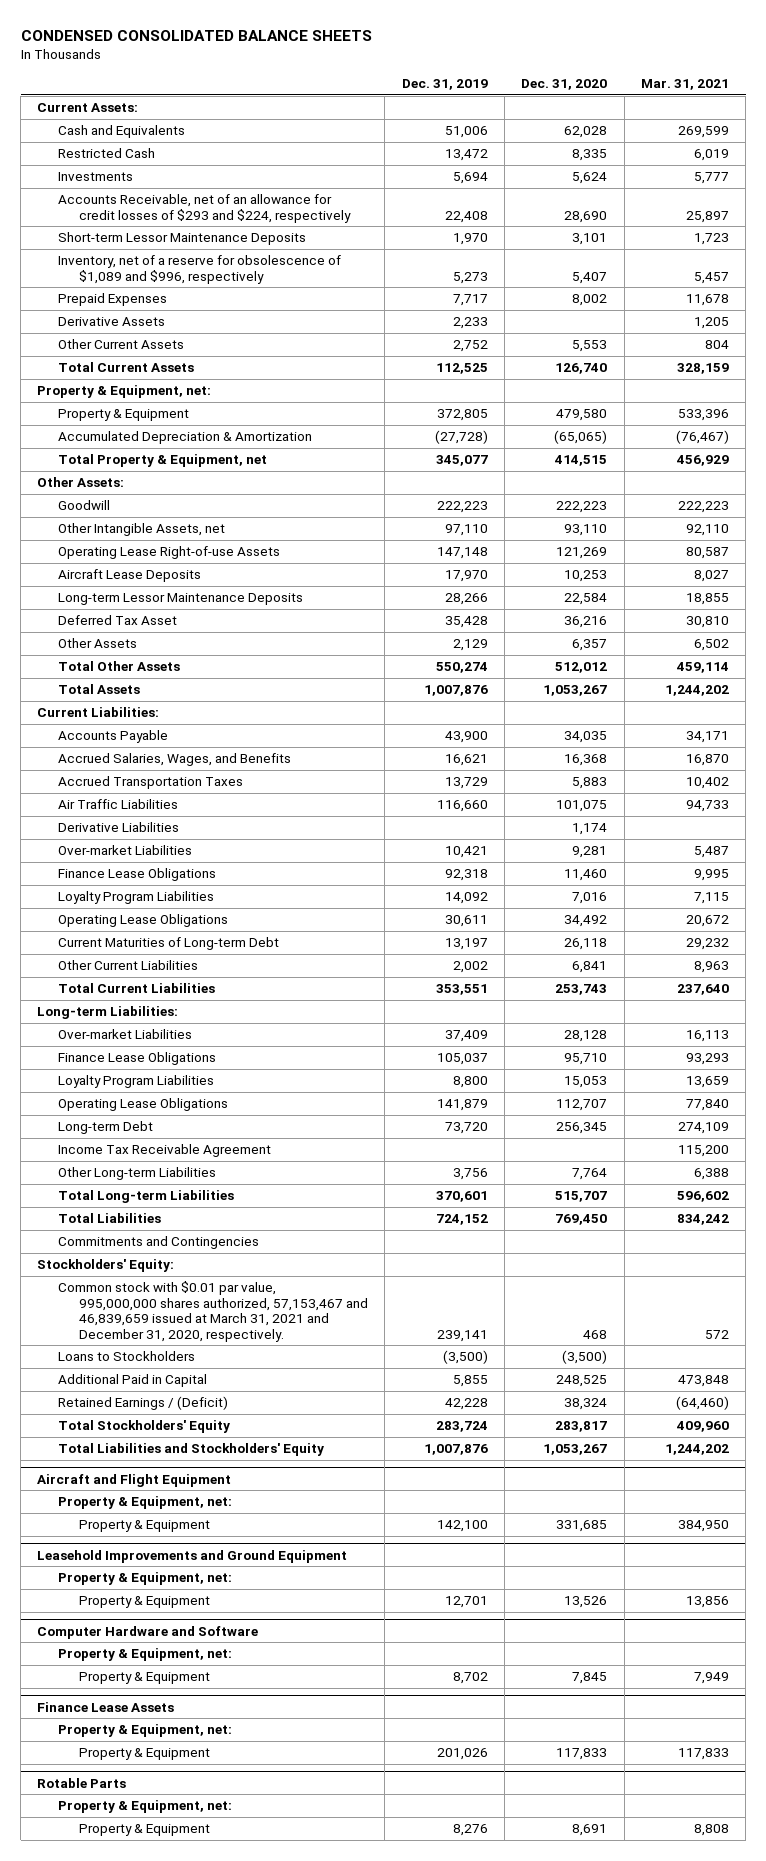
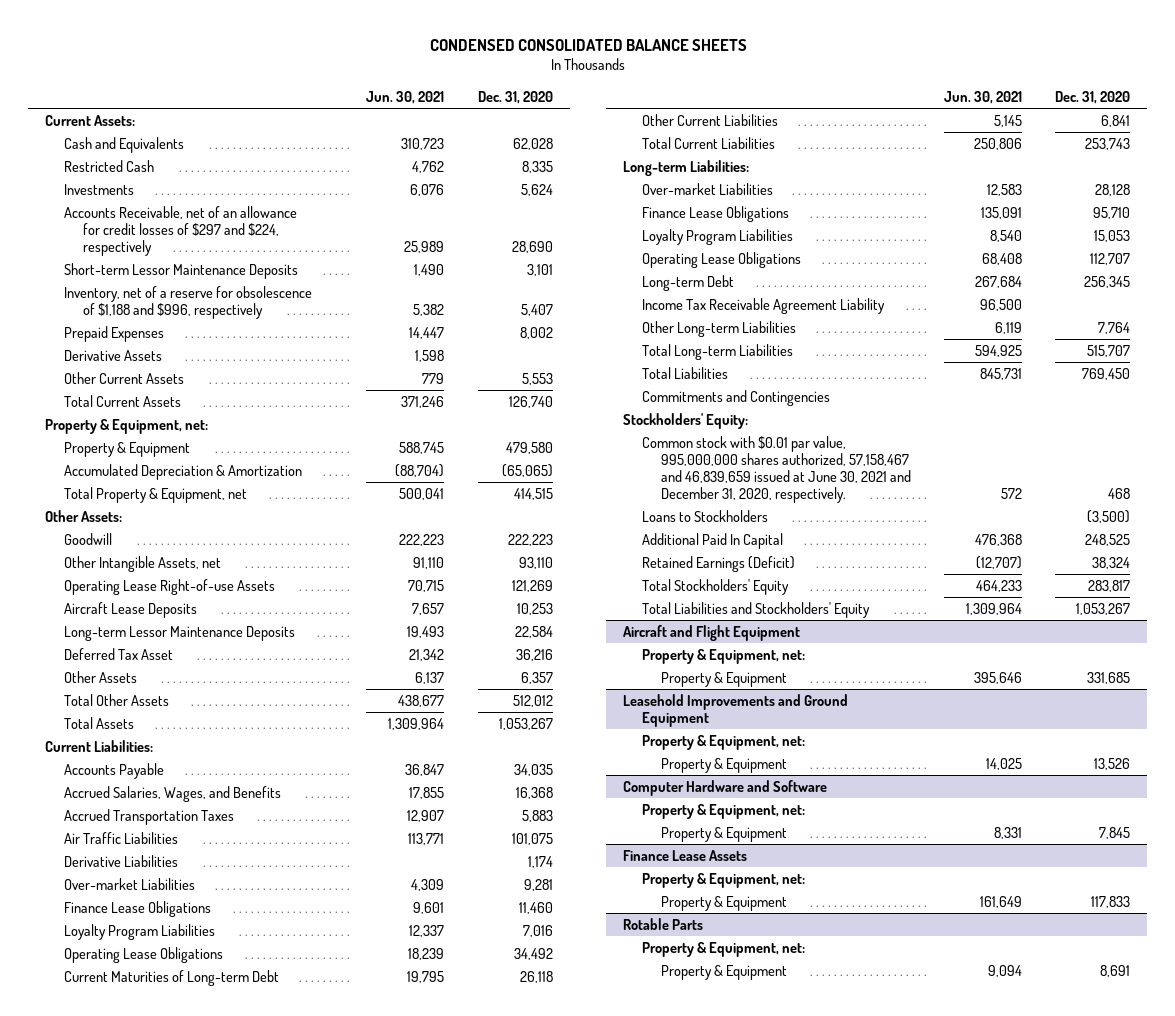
[401,79,488,91] Dec. 31, 2019 -> none
[641,79,730,91] Mar. 31, 2021 -> none
none -> [366,90,445,104] Jun. 30, 2021
[58,193,352,223] Accounts Receivable, net of an allowance for credit losses of $293 and $224, respectively -> [64,205,298,256] Accounts Receivable, net of an allowance for credit losses of $297 and $224, respectively
[58,254,342,284] Inventory, net of a reserve for obsolescence of $1,089 and $996, respectively -> [64,285,313,319] Inventory, net of a reserve for obsolescence of $1,188 and $996, respectively
[58,1143,272,1157] Income Tax Receivable Agreement -> [641,297,885,314] Income Tax Receivable Agreement Liability
[58,1280,369,1342] Common stock with $0.01 par value, 995,000,000 shares authorized, 57,153,467 and 46,839,659 issued at March 31, 2021 and December 31, 2020, respectively. -> [641,435,911,503] Common stock with $0.01 par value, 995,000,000 shares authorized, 57,158,467 and 46,839,659 issued at June 30, 2021 and December 31, 2020, respectively.
[58,1373,208,1387] Additional Paid in Capital -> [641,532,783,549] Additional Paid In Capital
[58,1395,229,1410] Retained Earnings / (Deficit) -> [641,555,795,572] Retained Earnings (Deficit)

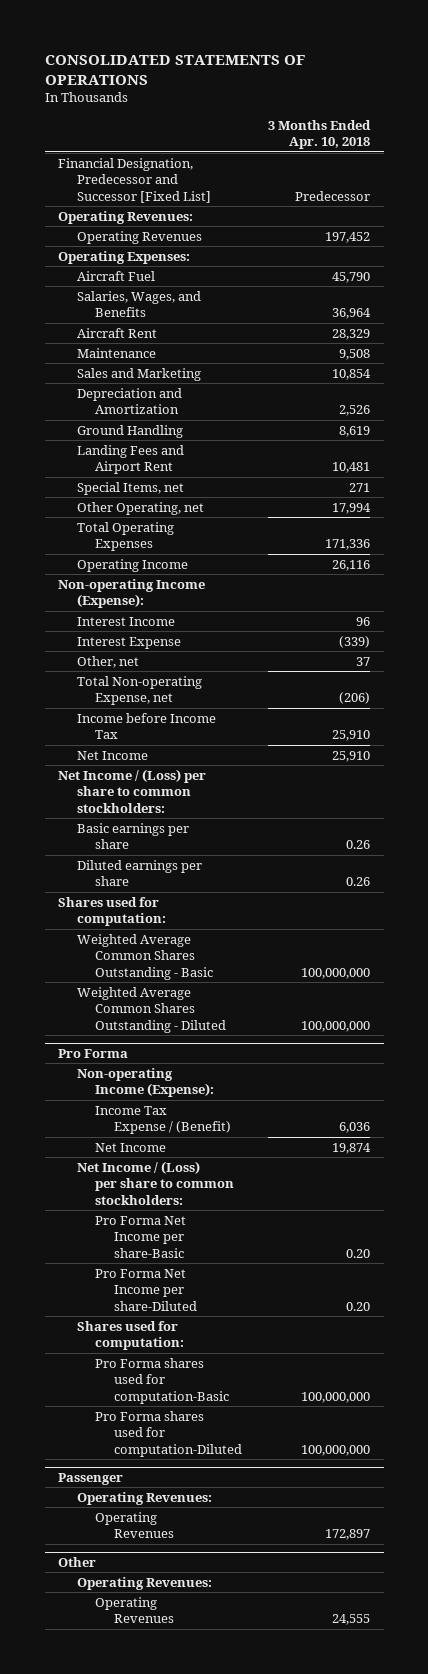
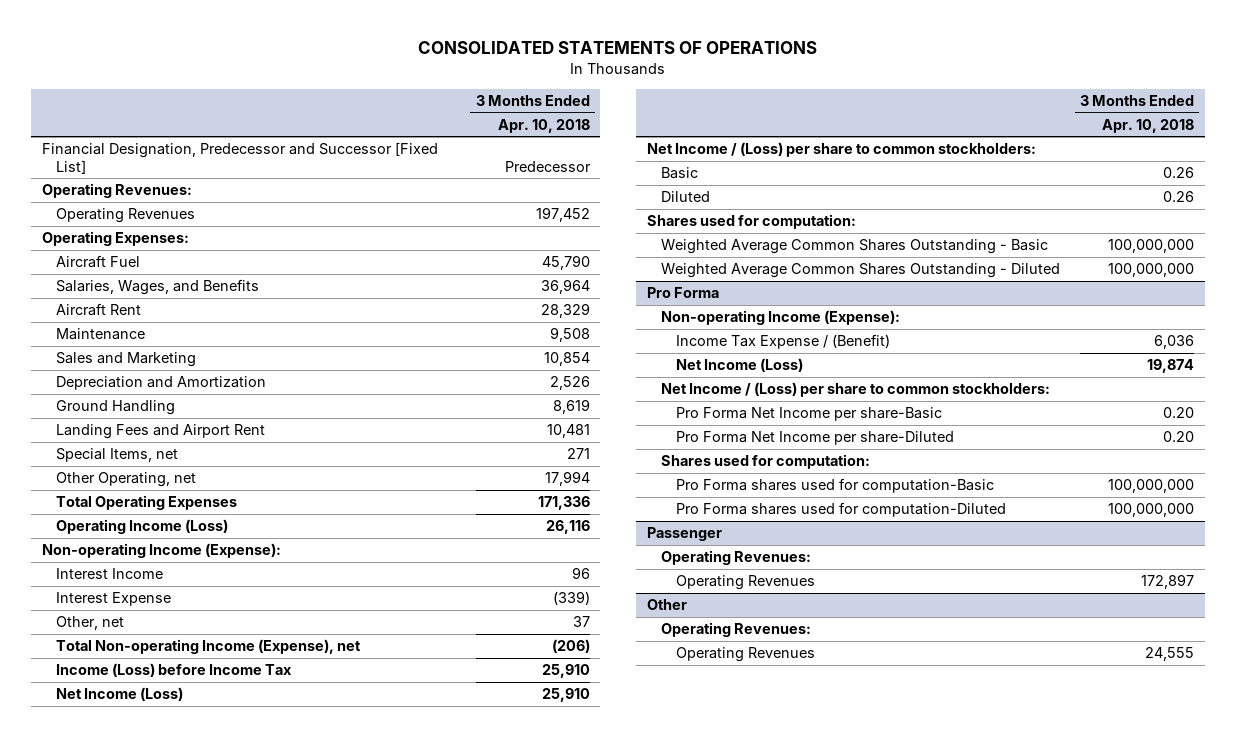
[76,558,188,572] Operating Income -> [56,519,229,535] Operating Income (Loss)
[76,675,202,706] Total Non-operating Expense, net -> [56,639,362,655] Total Non-operating Income (Expense), net
[76,712,216,740] Income before Income Tax -> [56,663,293,678] Income (Loss) before Income Tax
[76,750,148,760] Net Income -> [56,687,184,702] Net Income (Loss)
[76,822,189,850] Basic earnings per share -> [661,167,699,180] Basic
[76,859,202,887] Diluted earnings per share -> [661,191,711,203] Diluted
[95,1142,167,1152] Net Income -> [675,358,803,373] Net Income (Loss)

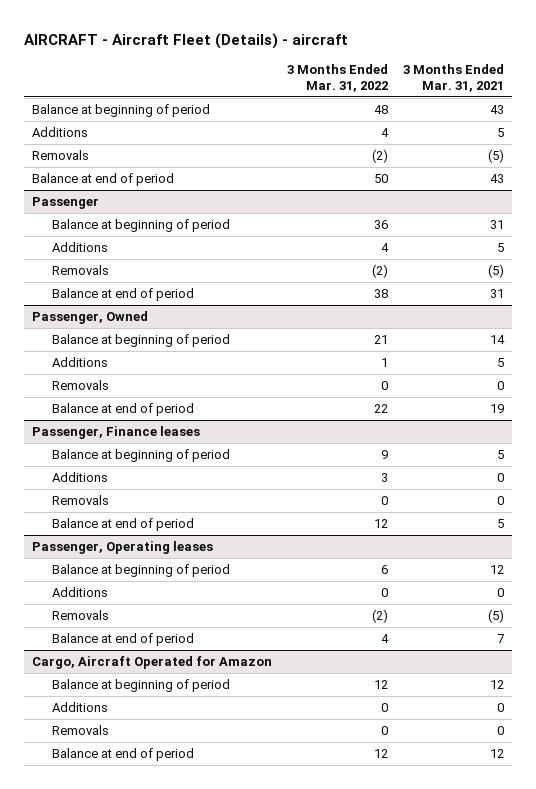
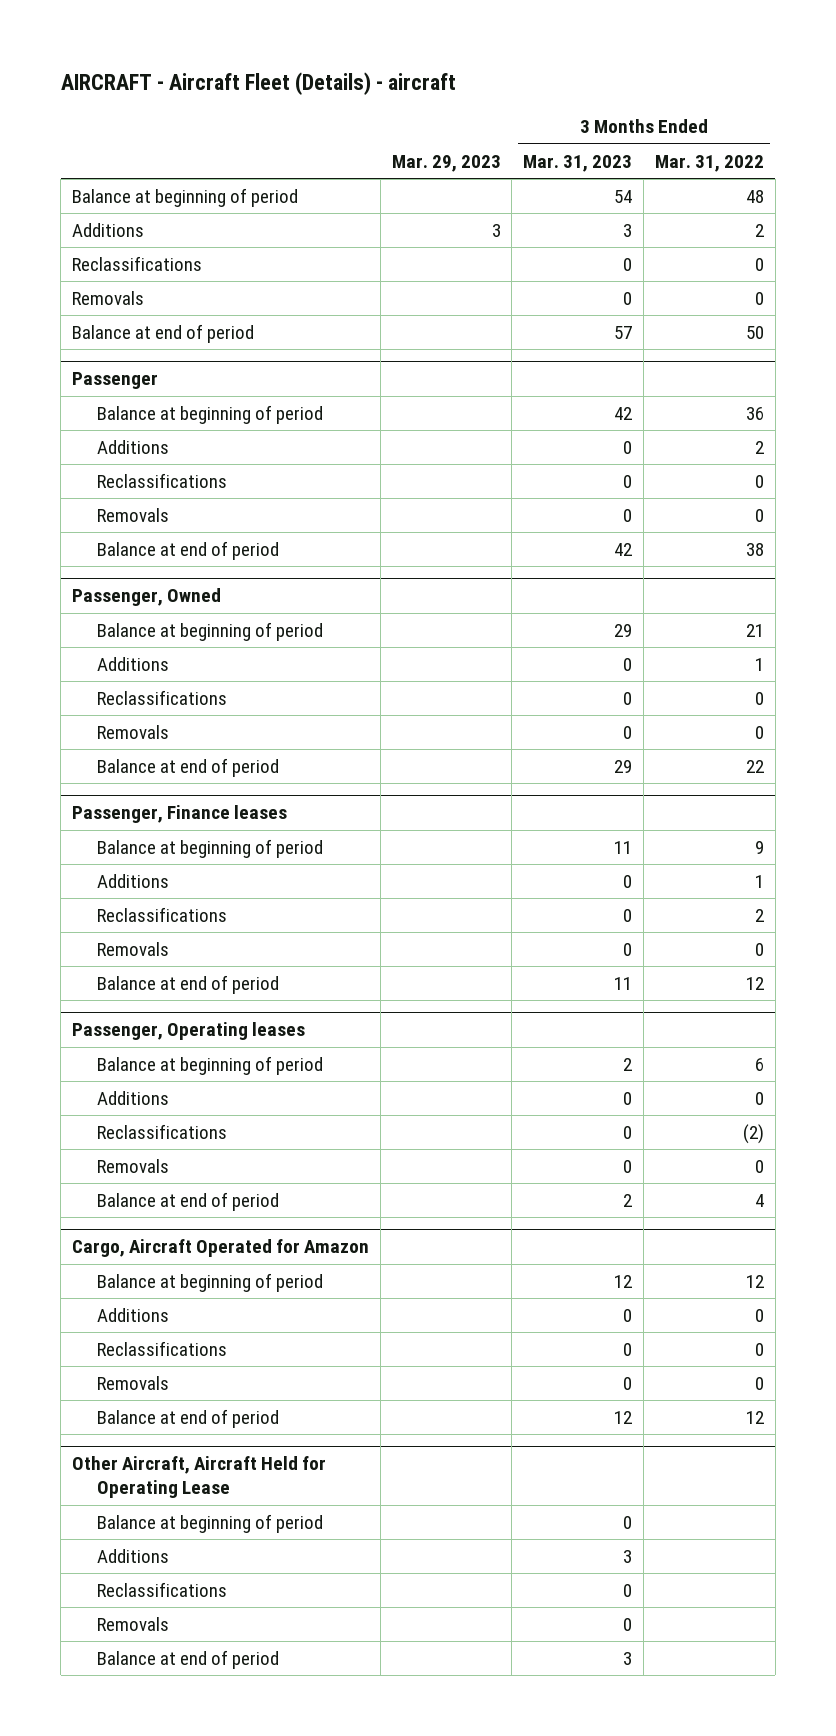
[403,64,505,92] 3 Months Ended Mar. 31, 2021 -> none
none -> [391,154,501,172] Mar. 29, 2023
none -> [523,154,633,172] Mar. 31, 2023
[381,128,390,138] 4 -> [754,223,764,237] 2
none -> [72,255,203,271] Reclassifications
[372,149,389,164] (2) -> [754,291,764,305] 0
[381,243,390,253] 4 -> [754,440,764,454] 2
none -> [97,472,228,488] Reclassifications
[372,264,389,279] (2) -> [754,508,764,522] 0
none -> [97,689,228,705] Reclassifications
[381,473,389,483] 3 -> [754,874,764,888] 1
none -> [97,906,228,922] Reclassifications
none -> [97,1123,228,1139] Reclassifications
[372,609,389,624] (2) -> [754,1159,764,1173] 0
none -> [97,1340,228,1356] Reclassifications
none -> [72,1456,327,1499] Other Aircraft, Aircraft Held for Operating Lease
none -> [97,1513,324,1533] Balance at beginning of period
none -> [97,1548,170,1563] Additions
none -> [97,1581,228,1597] Reclassifications
none -> [97,1616,170,1631] Removals
none -> [97,1649,280,1669] Balance at end of period

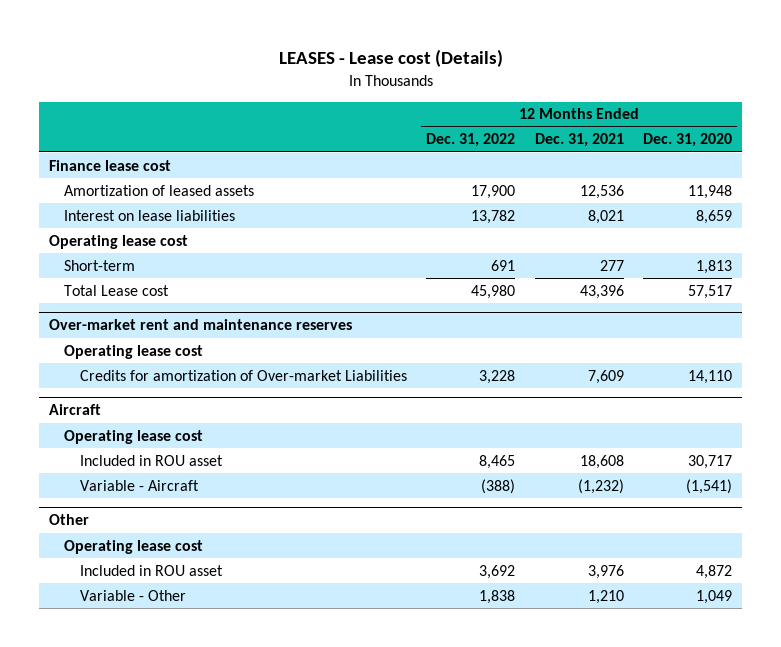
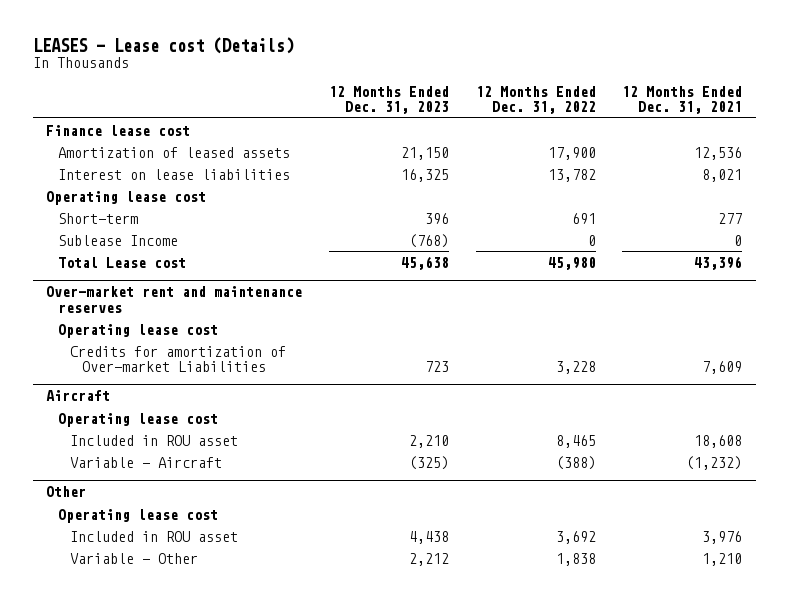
[643,133,733,148] Dec. 31, 2020 -> none
none -> [328,85,449,115] 12 Months Ended Dec. 31, 2023
none -> [58,234,179,246] Sublease Income

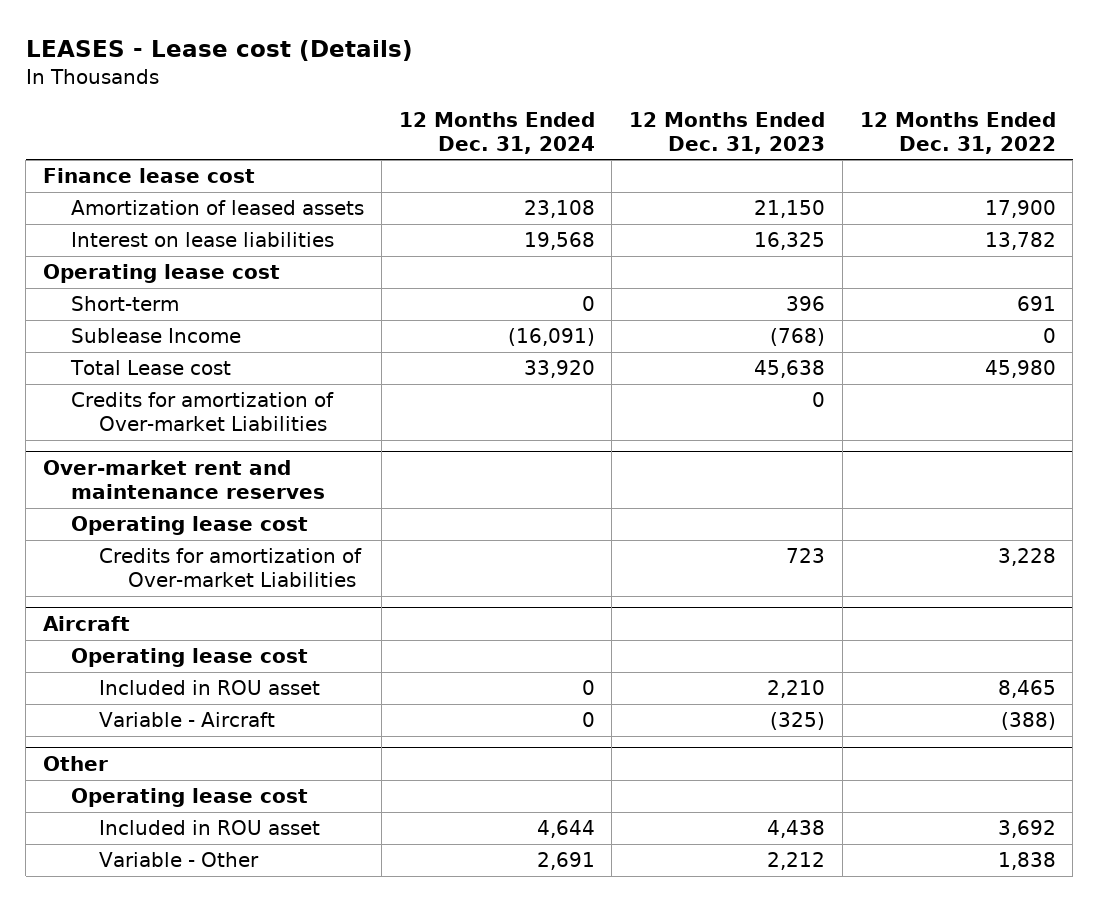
[622,85,743,115] 12 Months Ended Dec. 31, 2021 -> none
none -> [398,111,595,154] 12 Months Ended Dec. 31, 2024
none -> [71,392,335,432] Credits for amortization of Over-market Liabilities

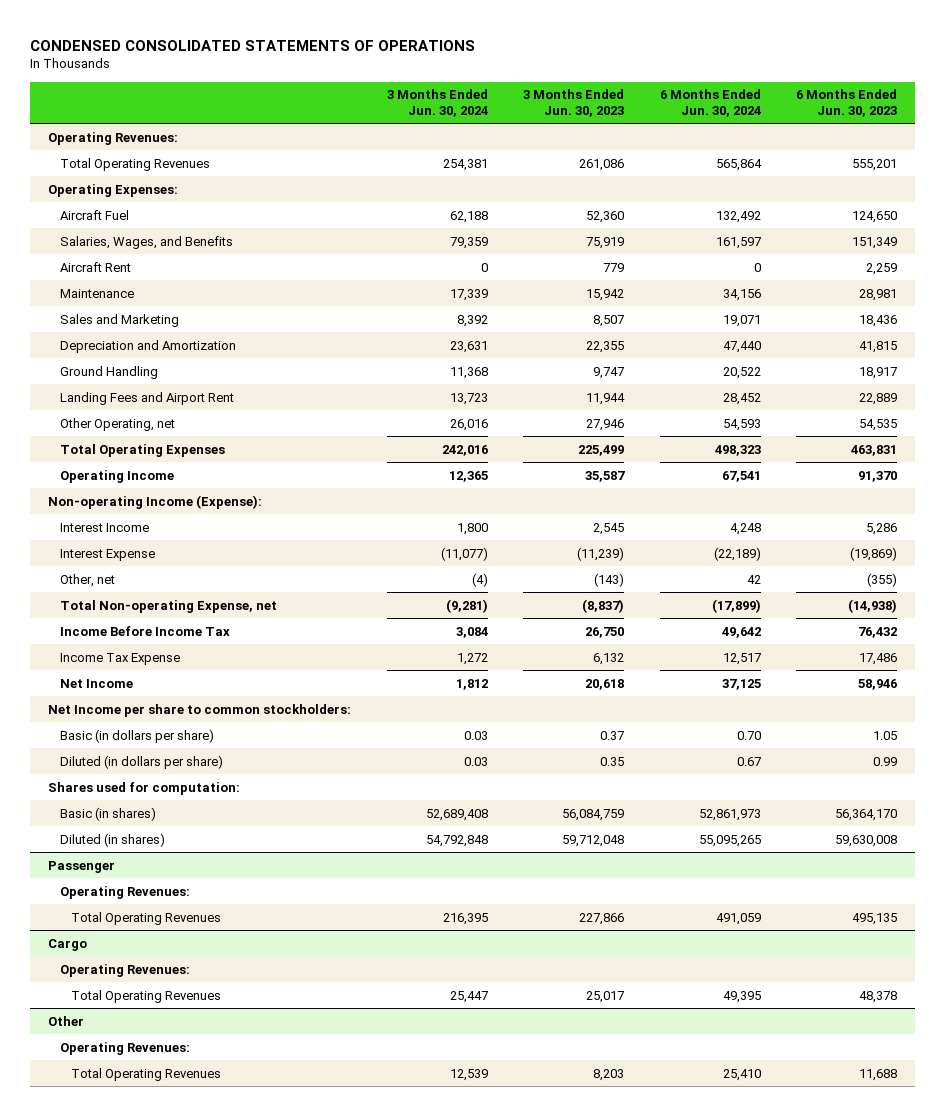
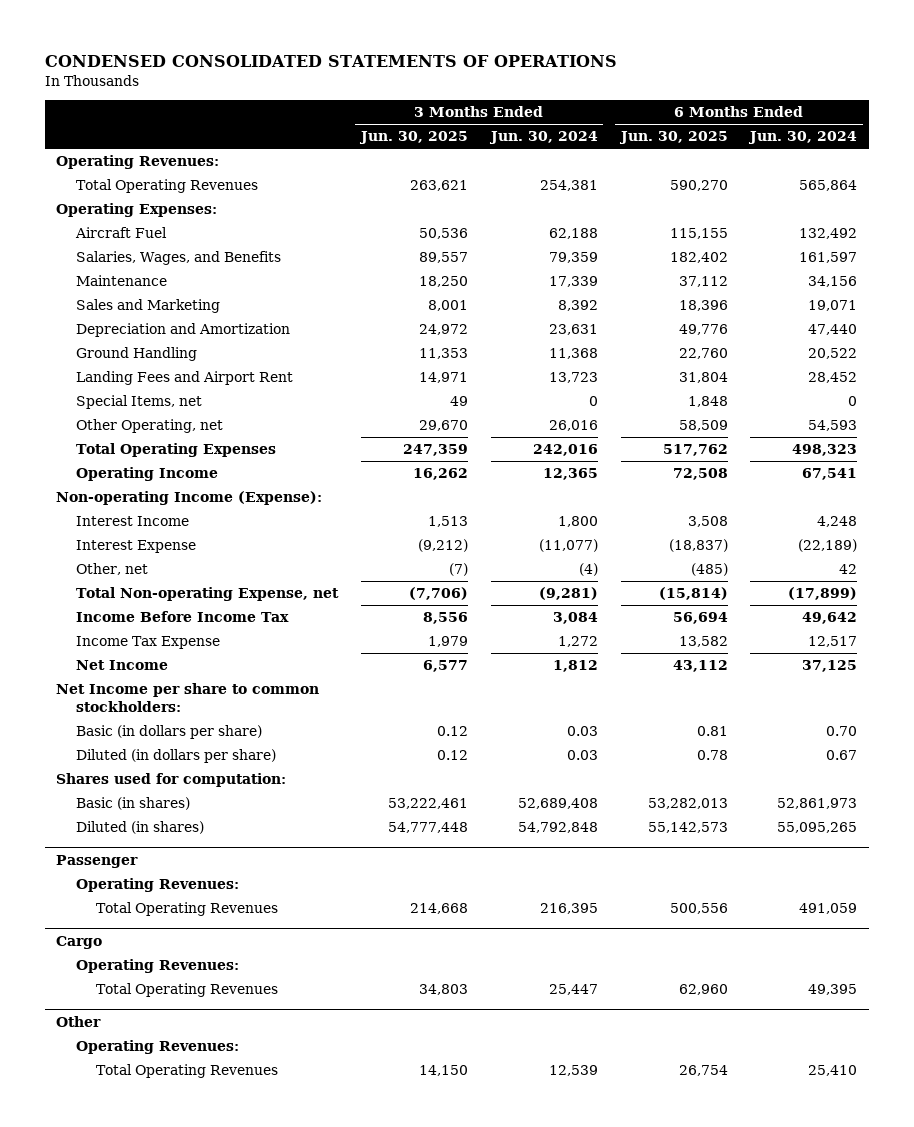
[523,89,625,117] 3 Months Ended Jun. 30, 2023 -> none
[796,89,898,117] 6 Months Ended Jun. 30, 2023 -> none
none -> [358,131,468,145] Jun. 30, 2025
none -> [618,131,728,145] Jun. 30, 2025
[59,261,131,272] Aircraft Rent -> none
none -> [76,395,203,410] Special Items, net

